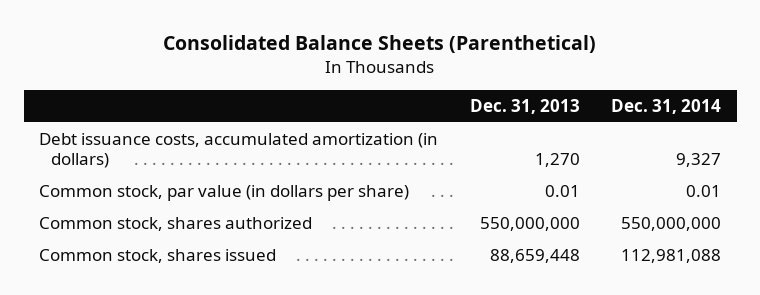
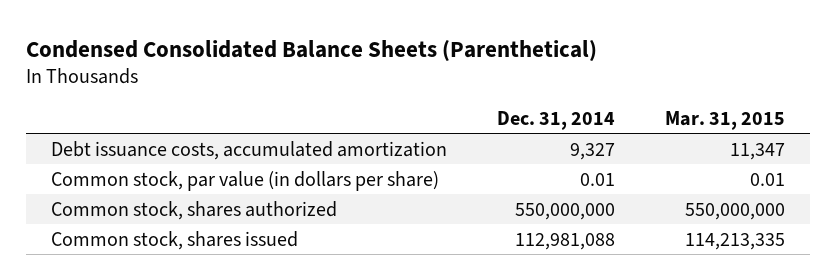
[163,34,597,53] Consolidated Balance Sheets (Parenthetical) -> [25,39,597,62] Condensed Consolidated Balance Sheets (Parenthetical)
[469,98,580,114] Dec. 31, 2013 -> none
none -> [665,110,786,130] Mar. 31, 2015
[39,133,439,168] Debt issuance costs, accumulated amortization (in dollars) -> [50,140,447,160] Debt issuance costs, accumulated amortization

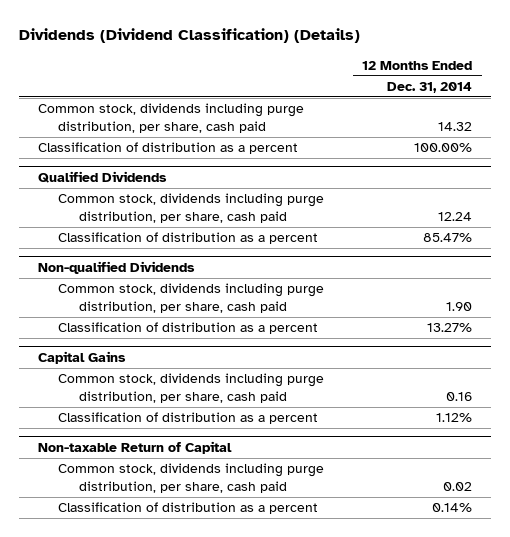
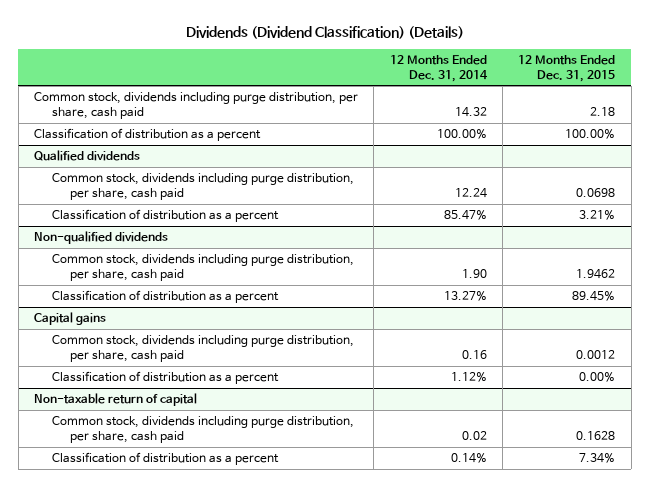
none -> [518,54,616,82] 12 Months Ended Dec. 31, 2015
[37,171,167,184] Qualified Dividends -> [33,150,140,162] Qualified dividends
[37,261,195,275] Non-qualified Dividends -> [33,231,168,245] Non-qualified dividends
[37,351,126,365] Capital Gains -> [33,312,106,326] Capital gains
[37,441,232,455] Non-taxable Return of Capital -> [33,393,197,407] Non-taxable return of capital

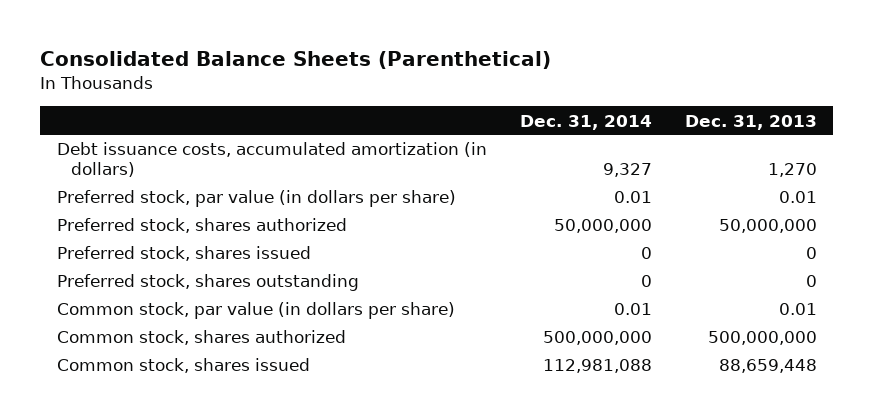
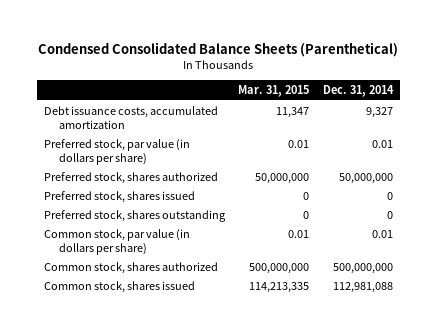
[39,51,551,70] Consolidated Balance Sheets (Parenthetical) -> [38,42,399,58] Condensed Consolidated Balance Sheets (Parenthetical)
[684,114,817,130] Dec. 31, 2013 -> none
none -> [238,85,310,98] Mar. 31, 2015
[56,142,487,178] Debt issuance costs, accumulated amortization (in dollars) -> [43,105,218,129] Debt issuance costs, accumulated amortization

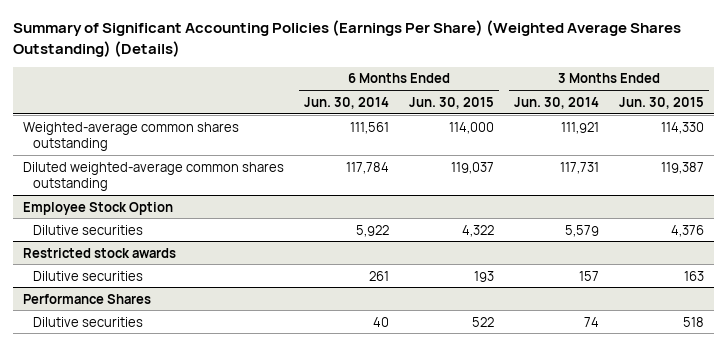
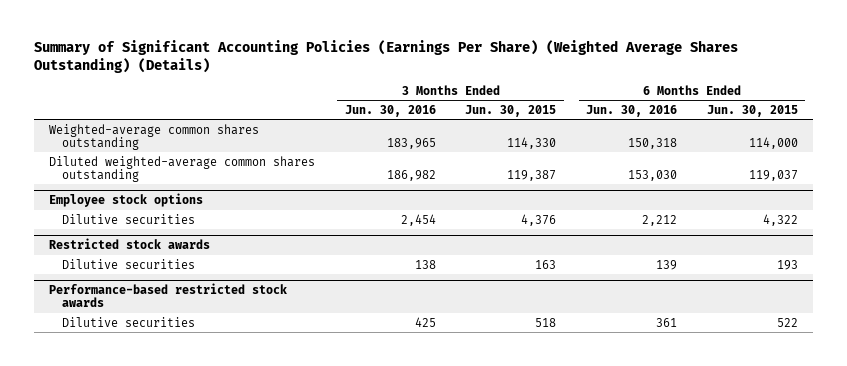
[304,96,390,109] Jun. 30, 2014 -> none
[514,96,600,109] Jun. 30, 2014 -> none
none -> [344,105,436,118] Jun. 30, 2016
none -> [586,105,678,118] Jun. 30, 2016
[23,201,174,215] Employee Stock Option -> [49,193,204,208] Employee stock options
[23,293,152,304] Performance Shares -> [49,283,288,308] Performance-based restricted stock awards

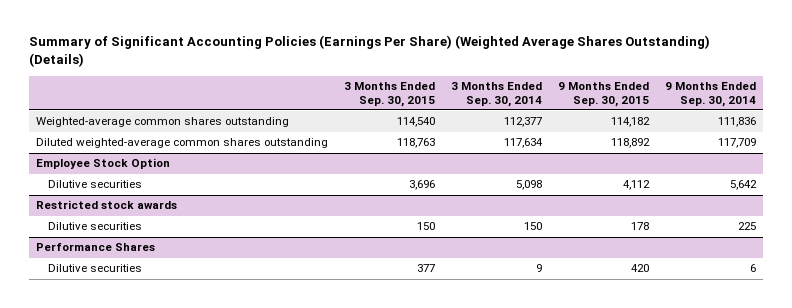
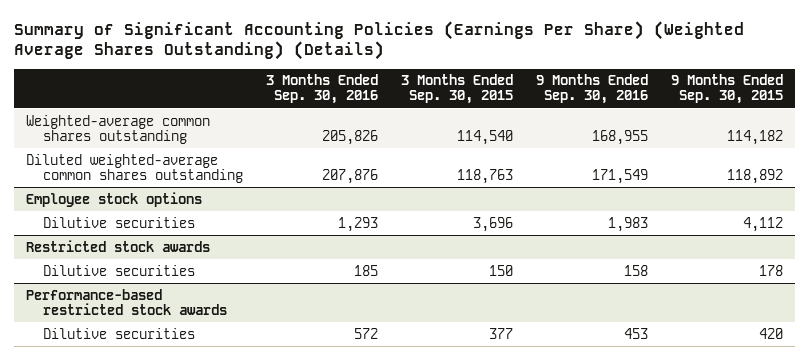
[451,82,543,107] 3 Months Ended Sep. 30, 2014 -> none
[664,82,756,107] 9 Months Ended Sep. 30, 2014 -> none
none -> [266,74,379,105] 3 Months Ended Sep. 30, 2016
none -> [536,74,649,105] 9 Months Ended Sep. 30, 2016
[36,158,171,170] Employee Stock Option -> [25,191,202,207] Employee stock options
[36,243,156,252] Performance Shares -> [25,288,227,315] Performance-based restricted stock awards

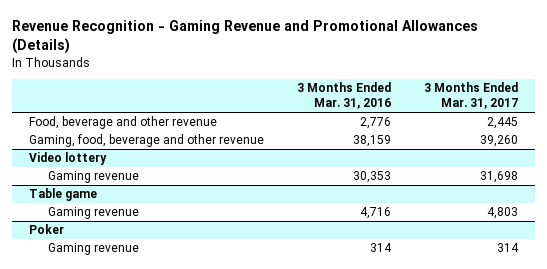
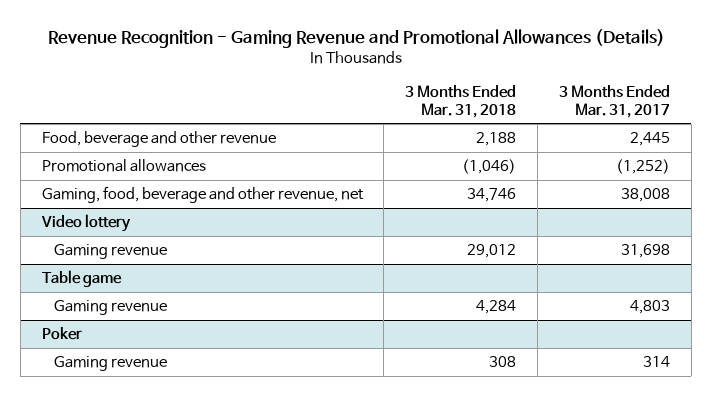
[297,82,392,110] 3 Months Ended Mar. 31, 2016 -> none
none -> [405,84,517,118] 3 Months Ended Mar. 31, 2018
none -> [41,159,206,173] Promotional allowances
[28,134,264,148] Gaming, food, beverage and other revenue -> [41,186,364,204] Gaming, food, beverage and other revenue, net
[480,135,519,148] 39,260 -> [620,188,670,203] 38,008

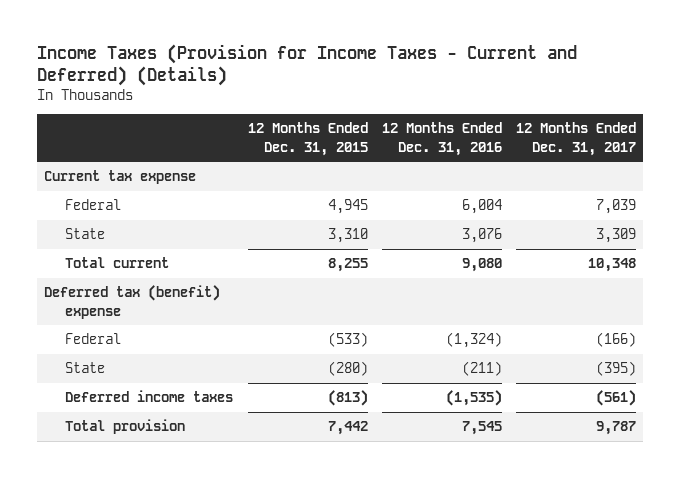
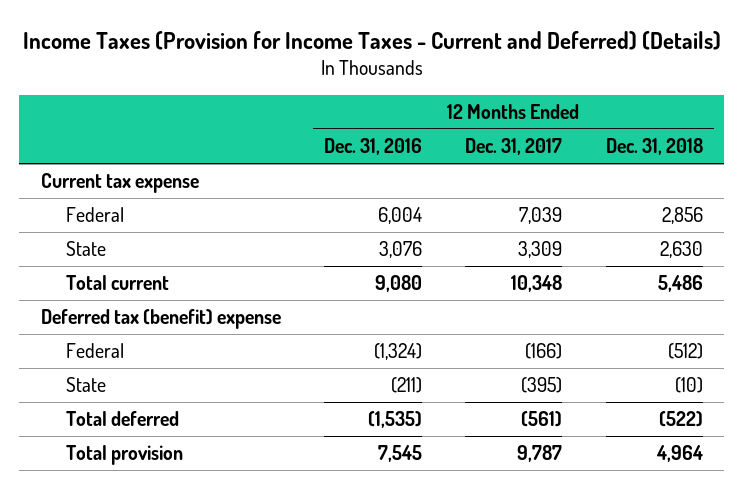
[247,122,368,156] 12 Months Ended Dec. 31, 2015 -> none
none -> [605,138,703,156] Dec. 31, 2018
[65,390,234,403] Deferred income taxes -> [65,411,179,427] Total deferred

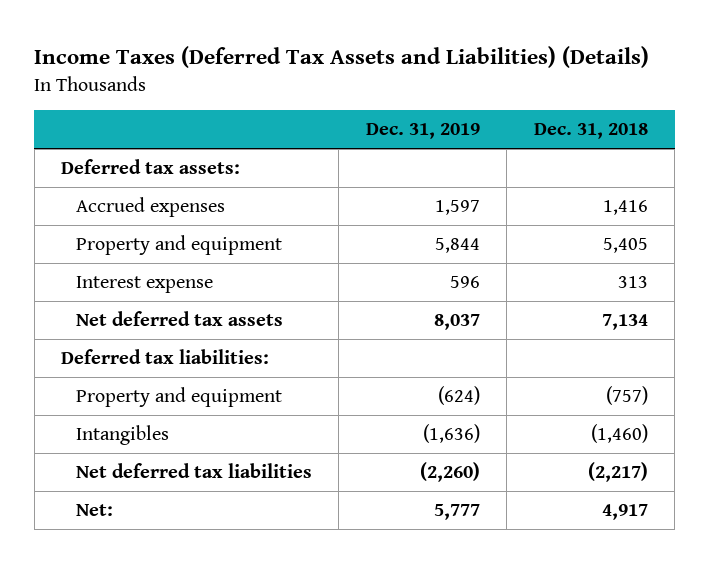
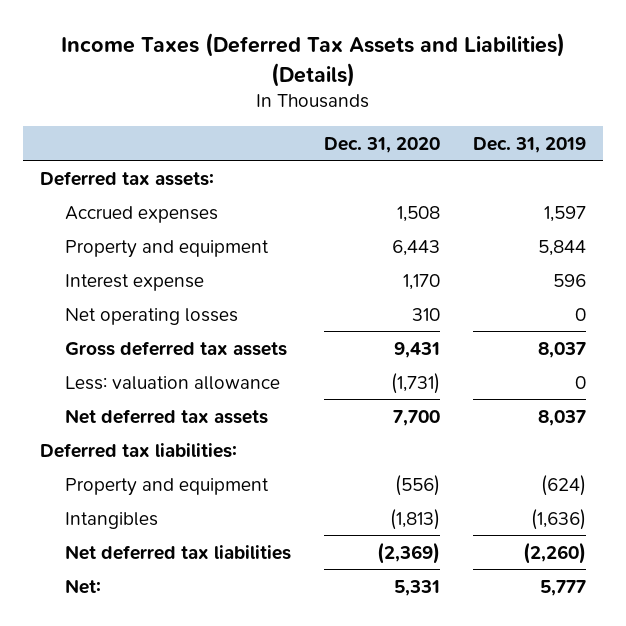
[533,123,648,140] Dec. 31, 2018 -> none
none -> [323,136,440,153] Dec. 31, 2020
none -> [64,307,238,325] Net operating losses
none -> [64,340,287,356] Gross deferred tax assets
none -> [64,375,280,390] Less: valuation allowance

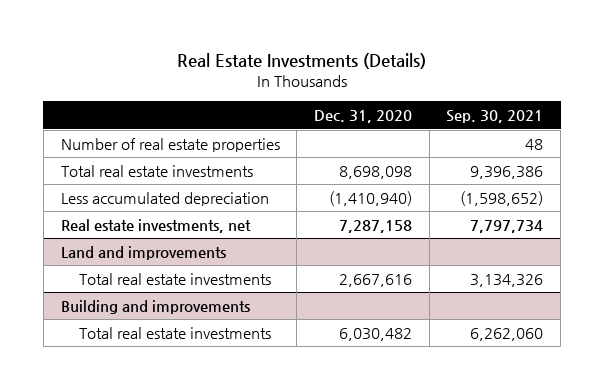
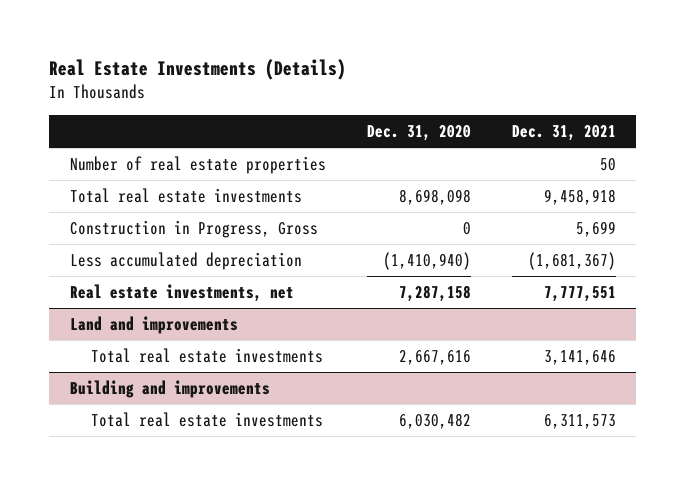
[446,110,544,124] Sep. 30, 2021 -> none
none -> [511,124,616,141] Dec. 31, 2021
none -> [69,220,318,239] Construction in Progress, Gross

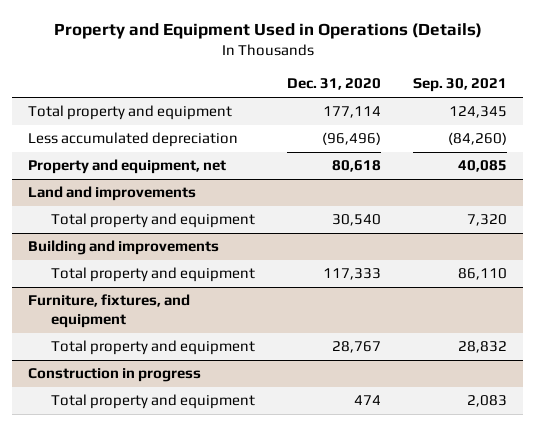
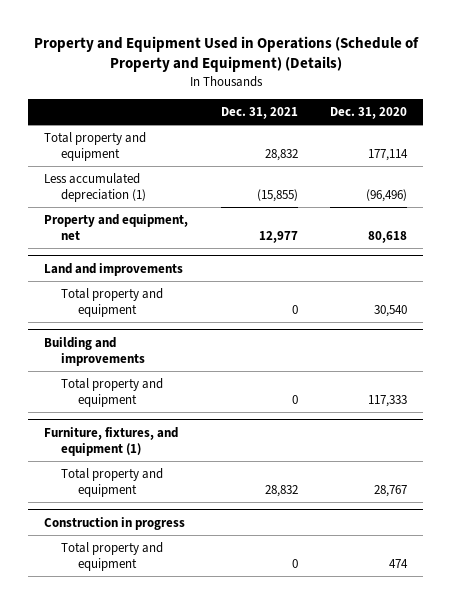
[53,23,482,40] Property and Equipment Used in Operations (Details) -> [33,36,419,73] Property and Equipment Used in Operations (Schedule of Property and Equipment) (Details)
[413,78,508,93] Sep. 30, 2021 -> none
none -> [220,106,298,119] Dec. 31, 2021
[28,132,239,148] Less accumulated depreciation -> [44,172,147,202] Less accumulated depreciation (1)
[28,294,191,329] Furniture, fixtures, and equipment -> [44,426,179,456] Furniture, fixtures, and equipment (1)

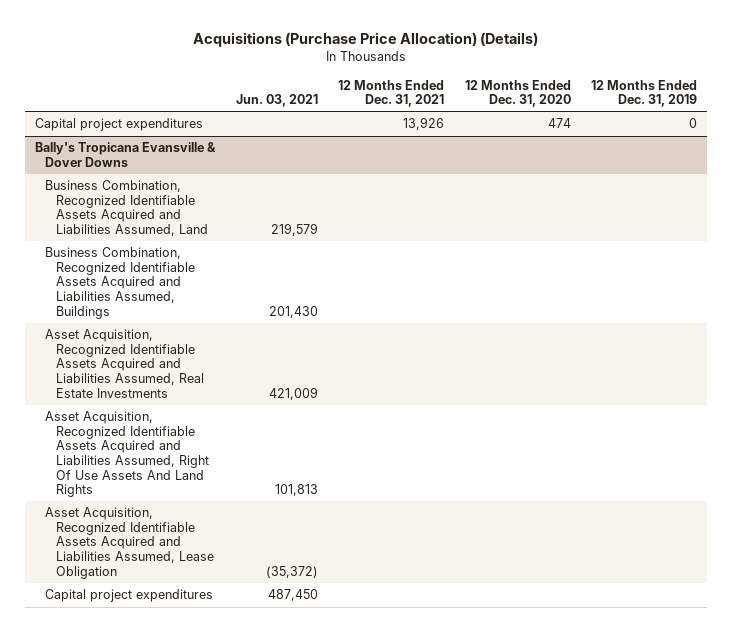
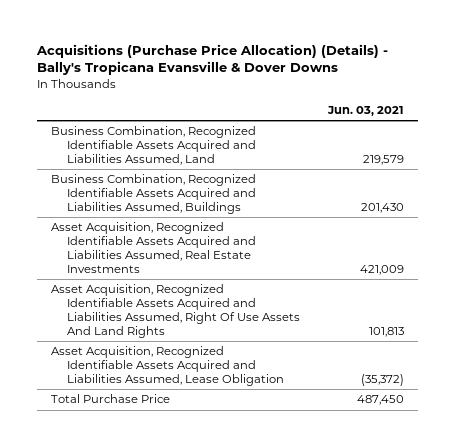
[193,32,539,48] Acquisitions (Purchase Price Allocation) (Details) -> [35,43,388,76] Acquisitions (Purchase Price Allocation) (Details) - Bally's Tropicana Evansville & Dover Downs
[338,79,445,108] 12 Months Ended Dec. 31, 2021 -> none
[464,79,571,108] 12 Months Ended Dec. 31, 2020 -> none
[591,79,698,108] 12 Months Ended Dec. 31, 2019 -> none
[35,118,204,132] Capital project expenditures -> none
[35,142,217,167] Bally's Tropicana Evansville & Dover Downs -> none
[45,589,214,603] Capital project expenditures -> [50,394,170,404] Total Purchase Price

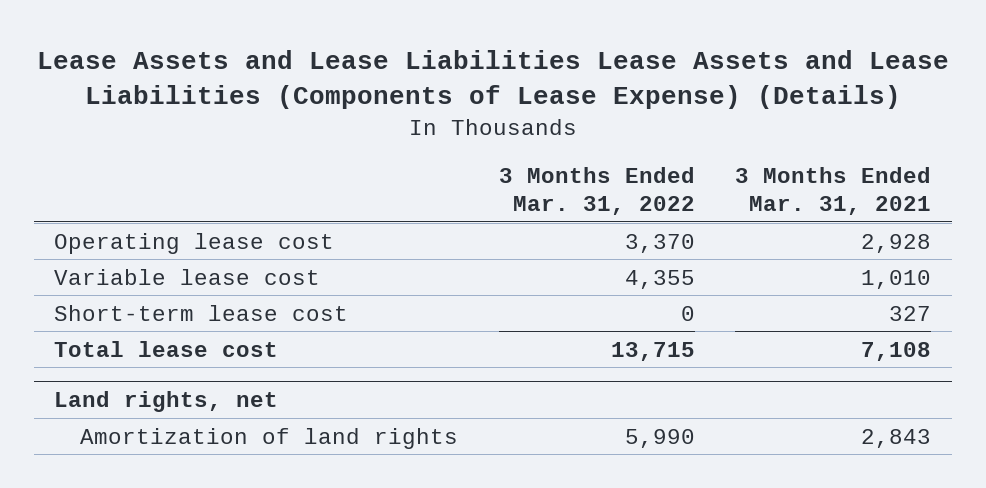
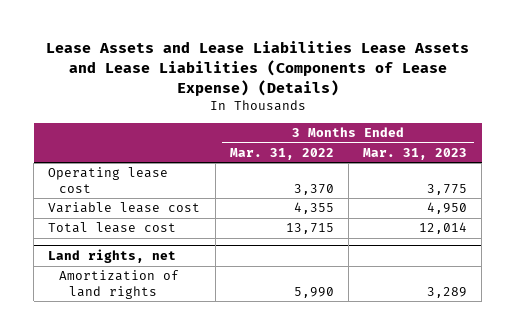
[735,166,932,216] 3 Months Ended Mar. 31, 2021 -> none
none -> [363,147,468,160] Mar. 31, 2023
[54,304,349,321] Short-term lease cost -> none

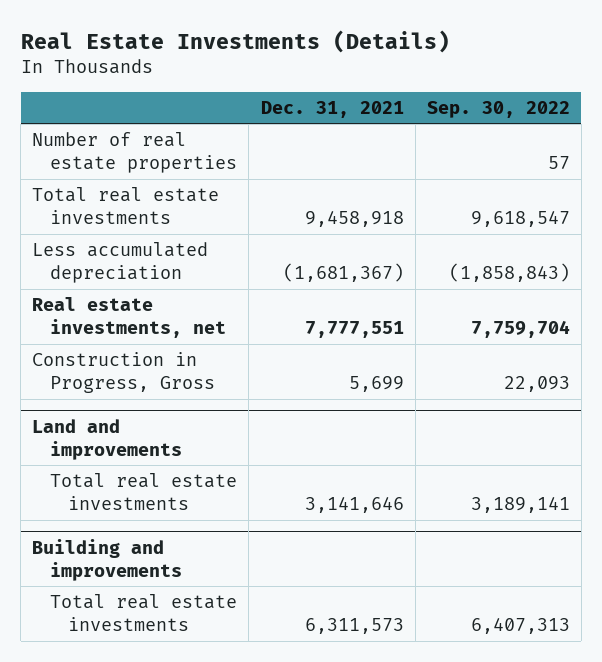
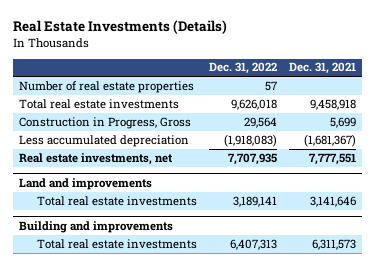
[426,100,570,118] Sep. 30, 2022 -> none
none -> [209,62,278,75] Dec. 31, 2022
[32,352,216,394] Construction in Progress, Gross -> [18,116,191,129] Construction in Progress, Gross

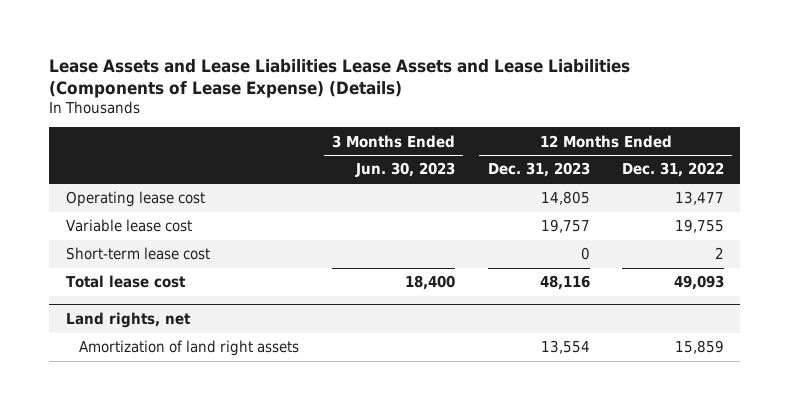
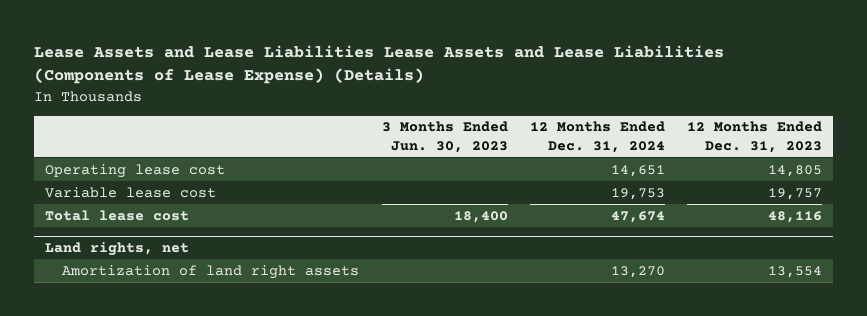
[622,162,725,178] Dec. 31, 2022 -> none
none -> [529,121,665,153] 12 Months Ended Dec. 31, 2024
[65,247,210,261] Short-term lease cost -> none

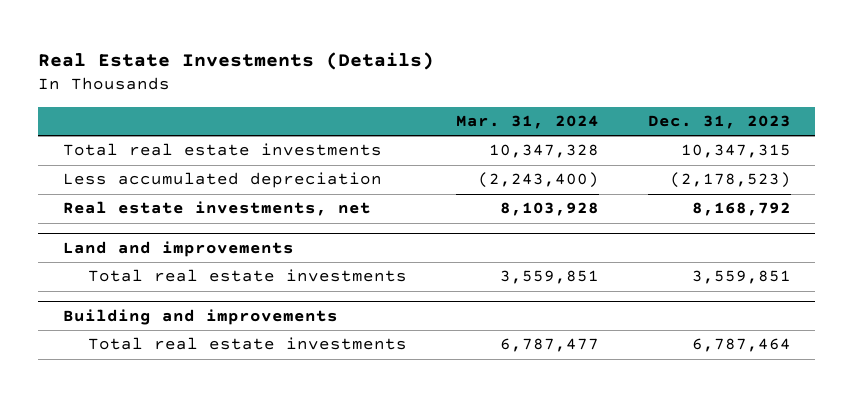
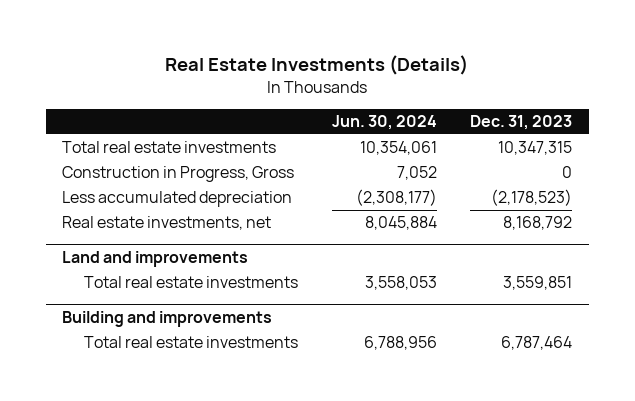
[455,115,599,130] Mar. 31, 2024 -> none
none -> [331,115,437,131] Jun. 30, 2024
none -> [62,166,295,183] Construction in Progress, Gross

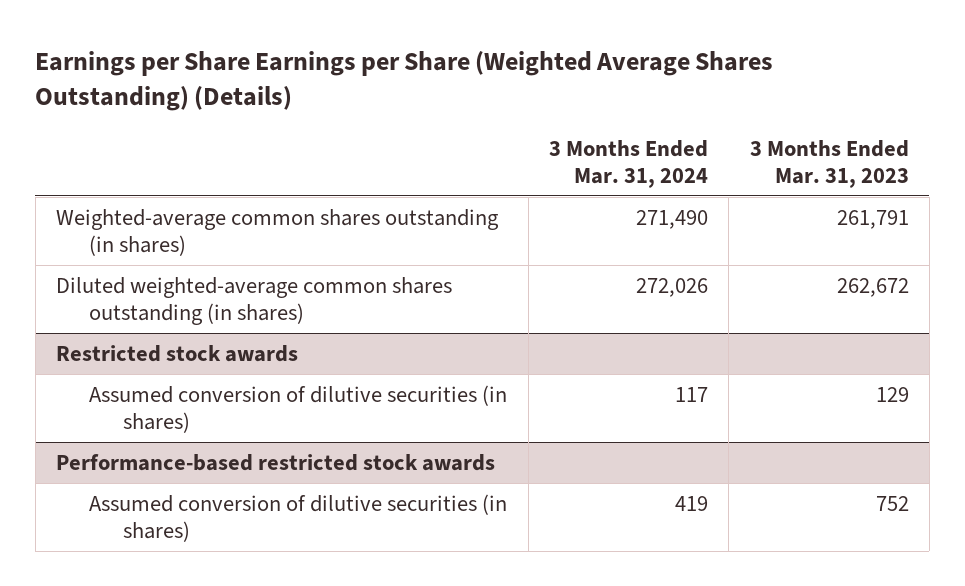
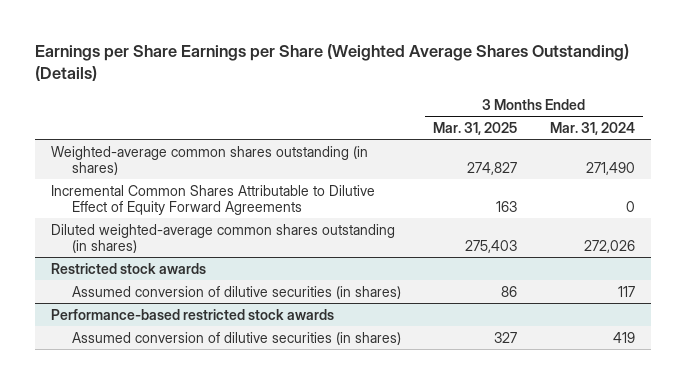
[749,139,909,188] 3 Months Ended Mar. 31, 2023 -> none
none -> [433,122,518,136] Mar. 31, 2025
none -> [51,184,376,216] Incremental Common Shares Attributable to Dilutive Effect of Equity Forward Agreements

